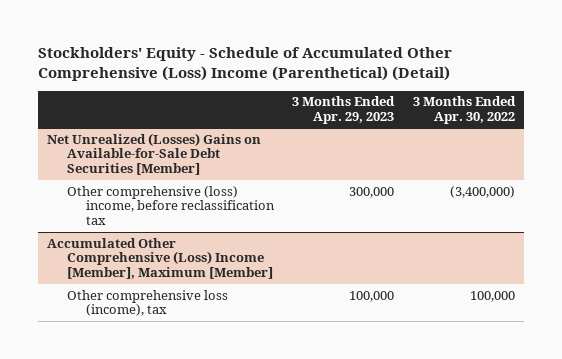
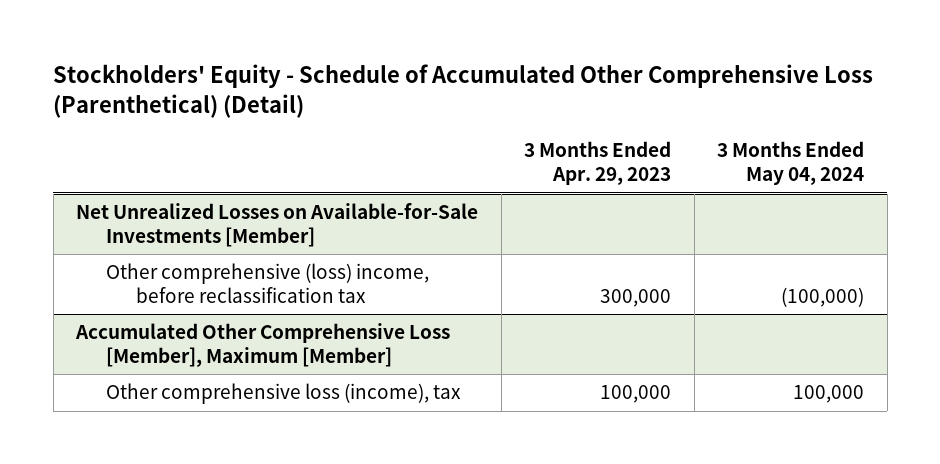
[37,46,452,81] Stockholders' Equity - Schedule of Accumulated Other Comprehensive (Loss) Income (Parenthetical) (Detail) -> [53,64,874,118] Stockholders' Equity - Schedule of Accumulated Other Comprehensive Loss (Parenthetical) (Detail)
[412,96,516,125] 3 Months Ended Apr. 30, 2022 -> none
none -> [717,141,865,186] 3 Months Ended May 04, 2024
[47,132,262,176] Net Unrealized (Losses) Gains on Available-for-Sale Debt Securities [Member] -> [76,203,479,248] Net Unrealized Losses on Available-for-Sale Investments [Member]
[47,237,273,280] Accumulated Other Comprehensive (Loss) Income [Member], Maximum [Member] -> [75,323,451,368] Accumulated Other Comprehensive Loss [Member], Maximum [Member]

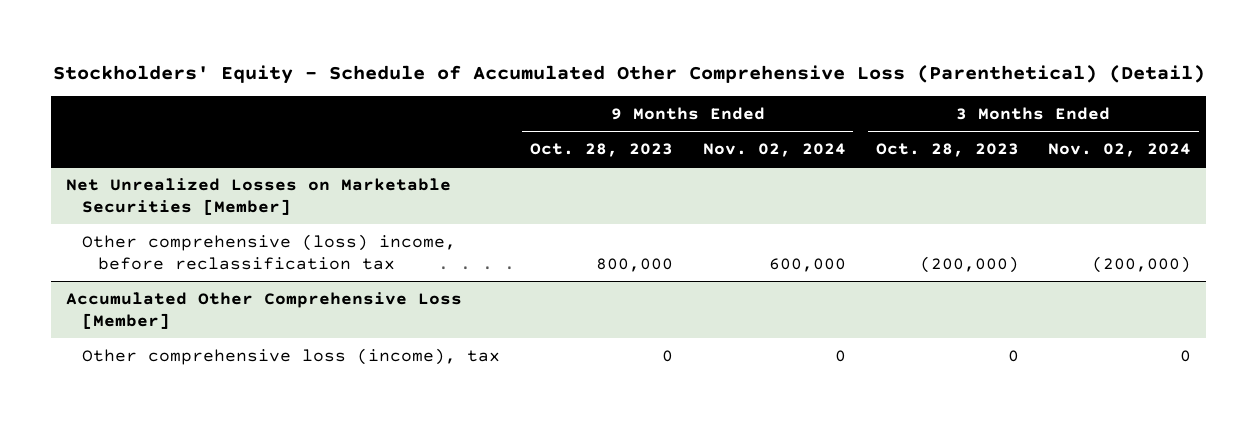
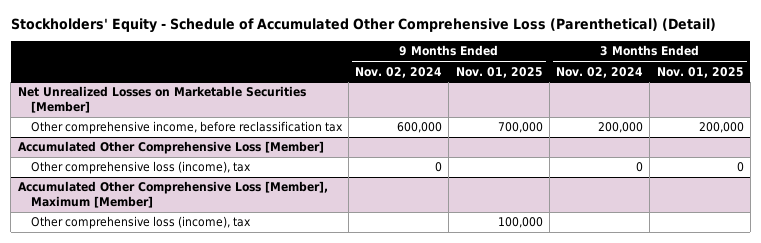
[529,142,673,157] Oct. 28, 2023 -> none
[875,142,1019,157] Oct. 28, 2023 -> none
none -> [455,66,543,78] Nov. 01, 2025
none -> [656,66,744,78] Nov. 01, 2025
[82,233,457,270] Other comprehensive (loss) income, before reclassification tax -> [30,121,343,135] Other comprehensive income, before reclassification tax
[1092,255,1192,273] (200,000) -> [598,122,644,134] 200,000
none -> [17,181,328,209] Accumulated Other Comprehensive Loss [Member], Maximum [Member]
none -> [30,216,251,230] Other comprehensive loss (income), tax

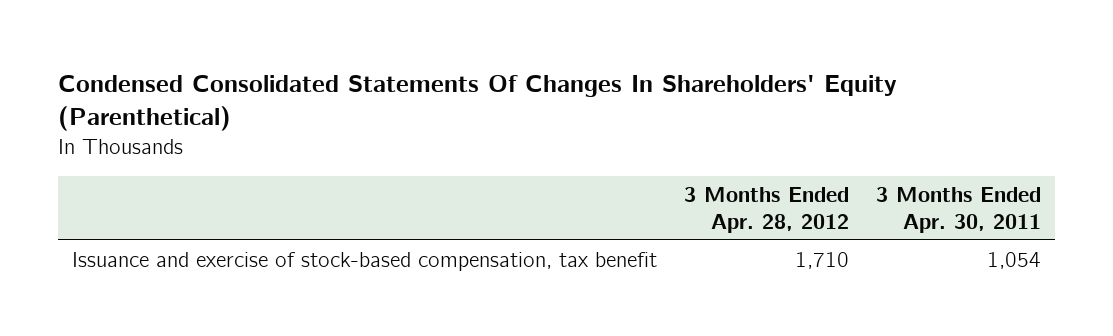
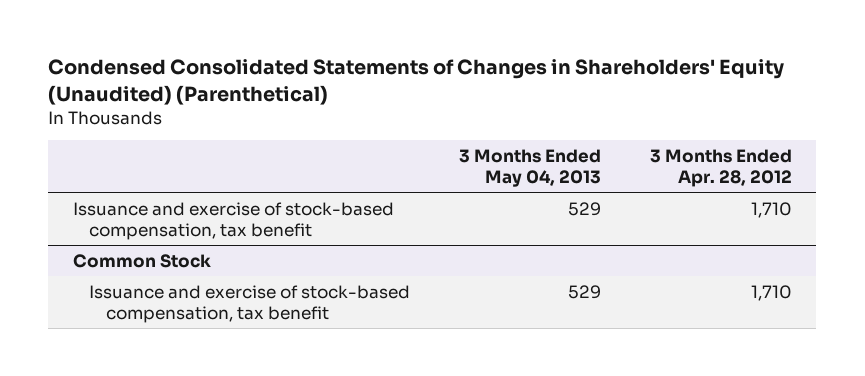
[58,74,898,132] Condensed Consolidated Statements Of Changes In Shareholders' Equity (Parenthetical) -> [48,59,785,105] Condensed Consolidated Statements of Changes in Shareholders' Equity (Unaudited) (Parenthetical)
[876,186,1042,233] 3 Months Ended Apr. 30, 2011 -> none
none -> [459,149,602,187] 3 Months Ended May 04, 2013
none -> [72,253,211,268] Common Stock
none -> [89,284,411,323] Issuance and exercise of stock-based compensation, tax benefit

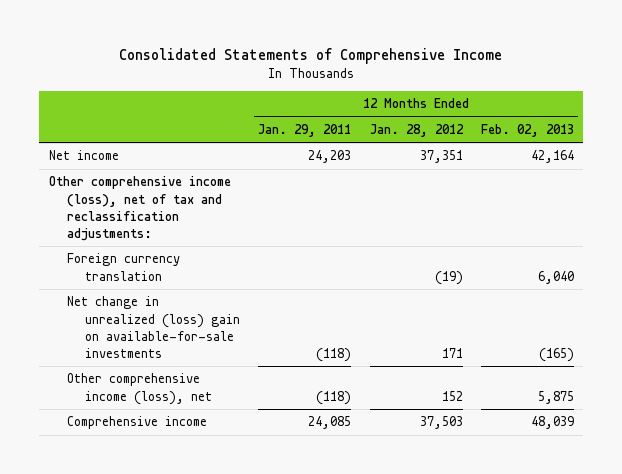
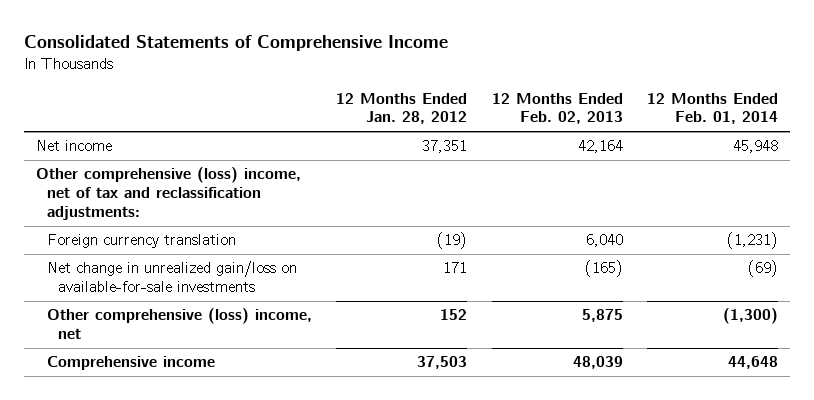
[258,124,352,138] Jan. 29, 2011 -> none
none -> [646,92,778,125] 12 Months Ended Feb. 01, 2014
[48,176,231,241] Other comprehensive income (loss), net of tax and reclassification adjustments: -> [36,167,302,220] Other comprehensive (loss) income, net of tax and reclassification adjustments:
[66,296,241,358] Net change in unrealized (loss) gain on available-for-sale investments -> [47,261,298,293] Net change in unrealized gain/loss on available-for-sale investments
[66,373,213,405] Other comprehensive income (loss), net -> [47,308,313,340] Other comprehensive (loss) income, net

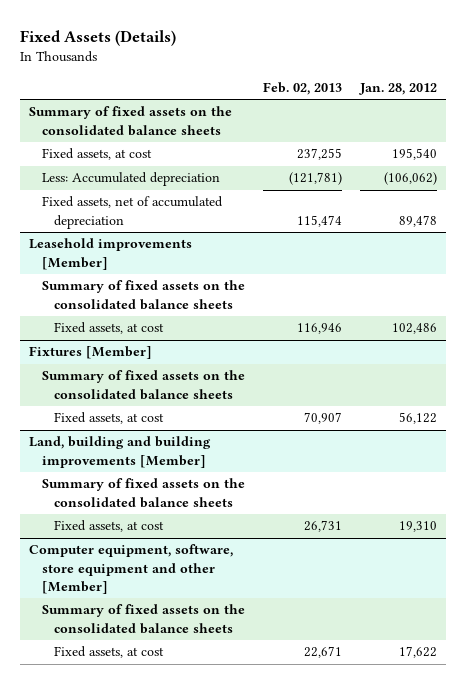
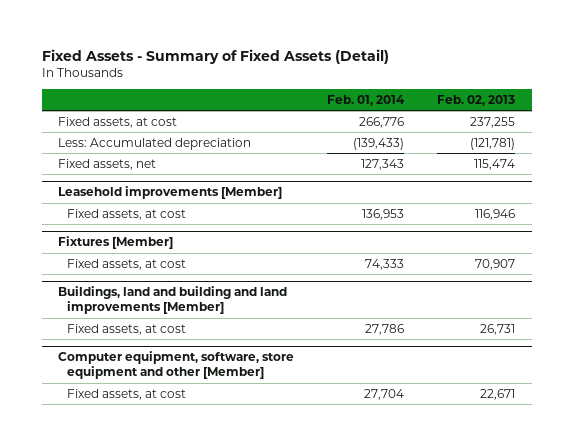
[20,30,177,47] Fixed Assets (Details) -> [42,48,390,64] Fixed Assets - Summary of Fixed Assets (Detail)
[358,83,437,96] Jan. 28, 2012 -> none
none -> [327,95,406,107] Feb. 01, 2014
[29,106,233,136] Summary of fixed assets on the consolidated balance sheets -> none
[41,196,223,229] Fixed assets, net of accumulated depreciation -> [58,158,157,170] Fixed assets, net
[41,280,245,310] Summary of fixed assets on the consolidated balance sheets -> none
[41,370,245,400] Summary of fixed assets on the consolidated balance sheets -> none
[41,478,245,508] Summary of fixed assets on the consolidated balance sheets -> none
[29,436,212,468] Land, building and building improvements [Member] -> [58,286,288,315] Buildings, land and building and land improvements [Member]
[41,604,245,634] Summary of fixed assets on the consolidated balance sheets -> none

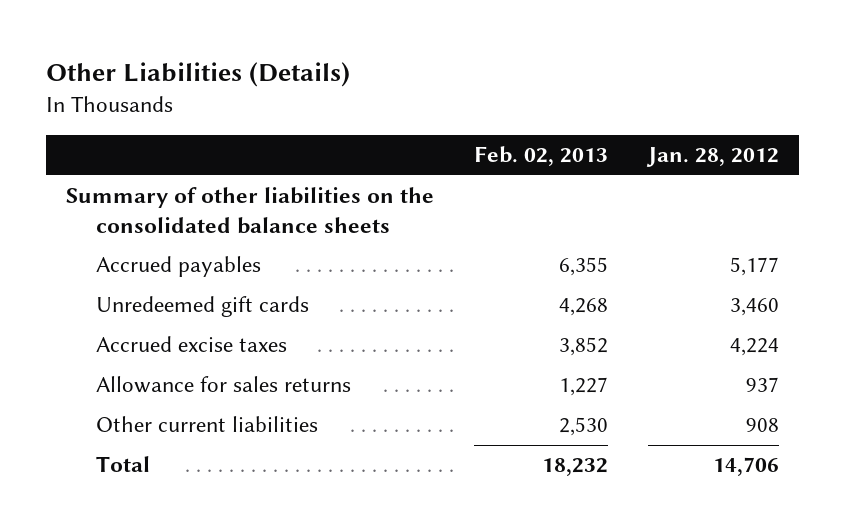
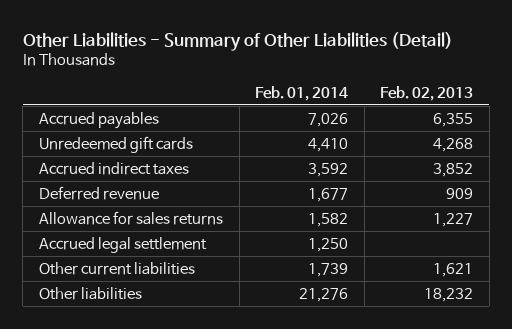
[45,62,350,88] Other Liabilities (Details) -> [22,31,453,51] Other Liabilities - Summary of Other Liabilities (Detail)
[645,147,779,168] Jan. 28, 2012 -> none
none -> [255,85,349,101] Feb. 01, 2014
[65,187,434,234] Summary of other liabilities on the consolidated balance sheets -> none
[96,336,288,353] Accrued excise taxes -> [38,161,189,175] Accrued indirect taxes
none -> [38,185,159,200] Deferred revenue
none -> [38,236,207,253] Accrued legal settlement
[558,417,608,437] 2,530 -> [433,262,474,277] 1,621
[96,456,151,473] Total -> [38,286,142,300] Other liabilities

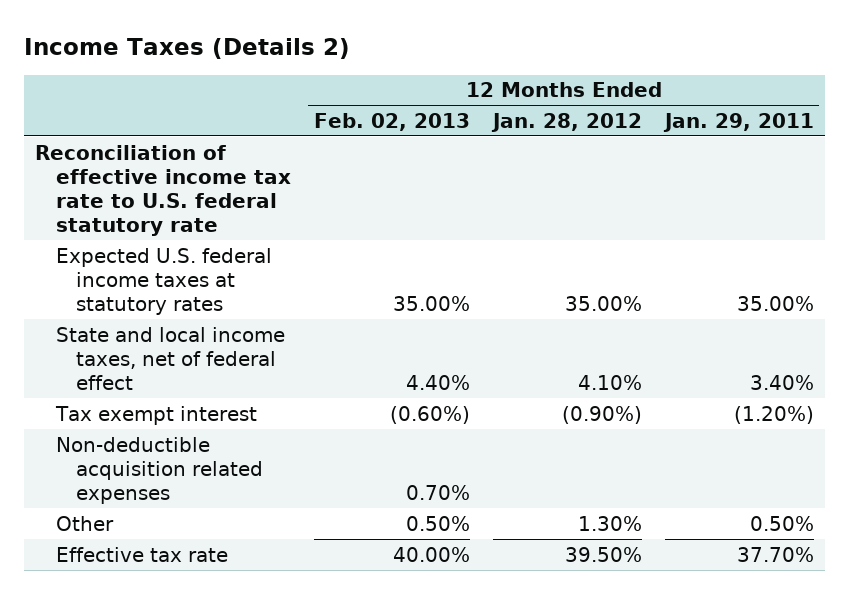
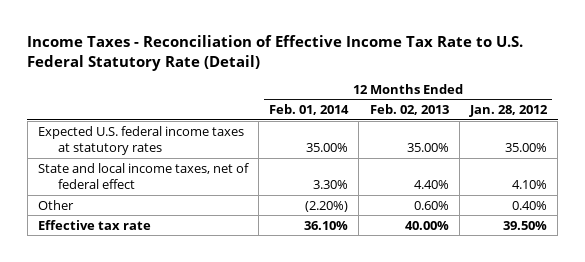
[23,37,350,59] Income Taxes (Details 2) -> [27,35,524,71] Income Taxes - Reconciliation of Effective Income Tax Rate to U.S. Federal Statutory Rate (Detail)
[662,112,814,132] Jan. 29, 2011 -> none
none -> [269,104,350,116] Feb. 01, 2014
[35,144,291,236] Reconciliation of effective income tax rate to U.S. federal statutory rate -> none
[54,405,257,425] Tax exempt interest -> none
[55,436,264,504] Non-deductible acquisition related expenses -> none
[405,515,470,531] 0.50% -> [413,200,449,210] 0.60%
[577,515,642,531] 1.30% -> [511,200,547,210] 0.40%

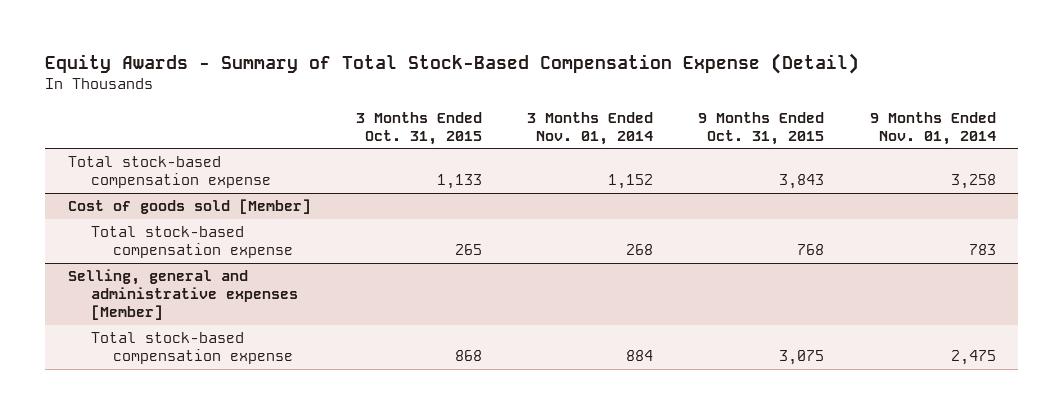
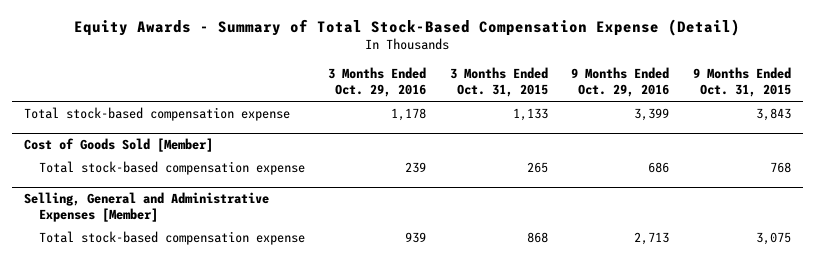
[527,111,654,145] 3 Months Ended Nov. 01, 2014 -> none
[869,111,996,145] 9 Months Ended Nov. 01, 2014 -> none
none -> [328,67,427,98] 3 Months Ended Oct. 29, 2016
none -> [571,67,670,98] 9 Months Ended Oct. 29, 2016
[68,199,312,215] Cost of goods sold [Member] -> [23,138,213,153] Cost of Goods Sold [Member]
[68,269,298,321] Selling, general and administrative expenses [Member] -> [23,192,269,223] Selling, General and Administrative Expenses [Member]

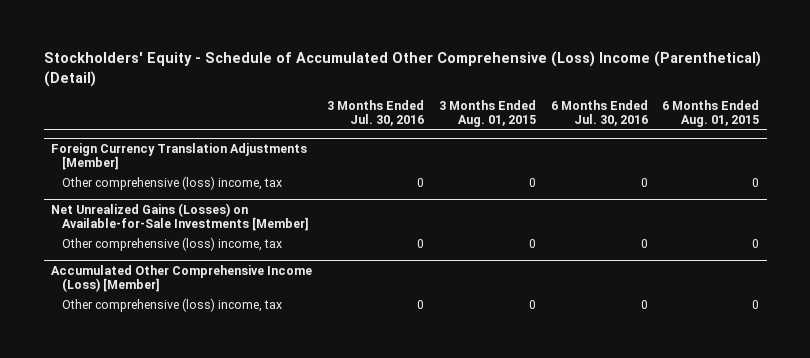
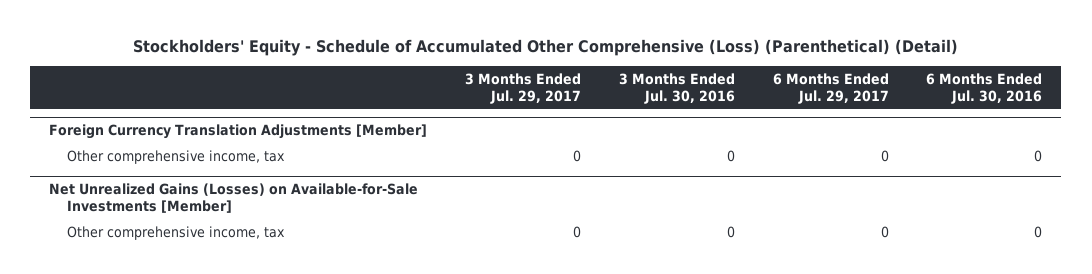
[43,51,761,87] Stockholders' Equity - Schedule of Accumulated Other Comprehensive (Loss) Income (Parenthetical) (Detail) -> [132,39,958,57] Stockholders' Equity - Schedule of Accumulated Other Comprehensive (Loss) (Parenthetical) (Detail)
[438,99,536,128] 3 Months Ended Aug. 01, 2015 -> none
[662,99,760,128] 6 Months Ended Aug. 01, 2015 -> none
none -> [464,72,581,105] 3 Months Ended Jul. 29, 2017
none -> [772,72,889,105] 6 Months Ended Jul. 29, 2017
[61,176,282,191] Other comprehensive (loss) income, tax -> [67,149,286,164] Other comprehensive income, tax
[50,264,312,293] Accumulated Other Comprehensive Income (Loss) [Member] -> none
[61,298,282,313] Other comprehensive (loss) income, tax -> none
[61,237,282,252] Other comprehensive (loss) income, tax -> [67,225,286,240] Other comprehensive income, tax

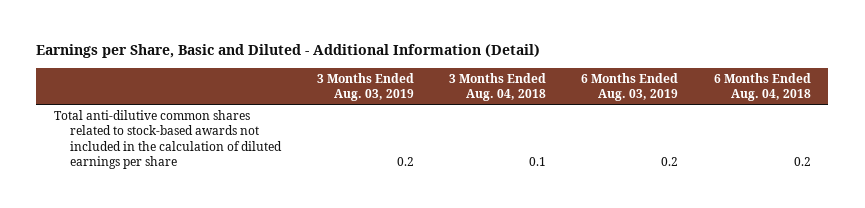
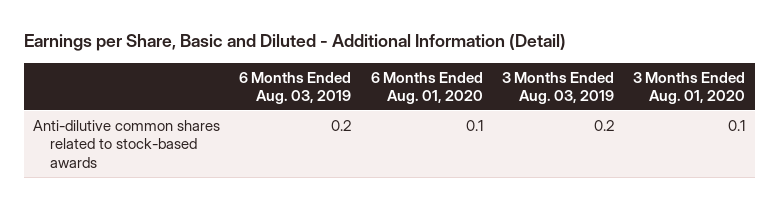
[448,72,546,101] 3 Months Ended Aug. 04, 2018 -> none
[713,72,811,101] 6 Months Ended Aug. 04, 2018 -> none
none -> [370,71,483,104] 6 Months Ended Aug. 01, 2020
none -> [633,71,746,104] 3 Months Ended Aug. 01, 2020
[54,110,283,169] Total anti-dilutive common shares related to stock-based awards not included in the calculation of diluted earnings per share -> [33,120,221,168] Anti-dilutive common shares related to stock-based awards

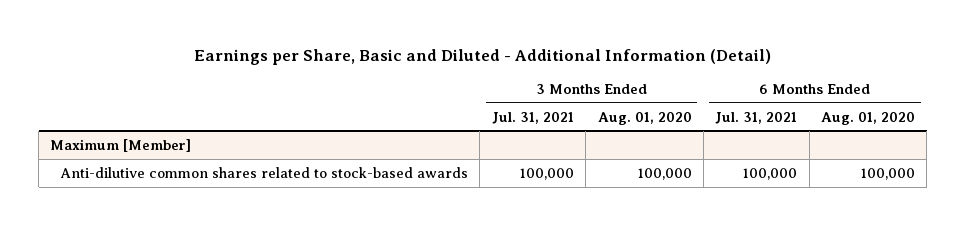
[239,71,352,104] 6 Months Ended Aug. 03, 2019 -> none
[501,71,614,104] 3 Months Ended Aug. 03, 2019 -> none
none -> [491,111,574,124] Jul. 31, 2021
none -> [715,111,798,124] Jul. 31, 2021
none -> [50,138,192,152] Maximum [Member]
[465,120,483,132] 0.1 -> [860,167,915,180] 100,000
[728,120,746,132] 0.1 -> [637,167,692,180] 100,000

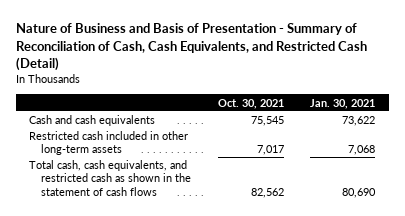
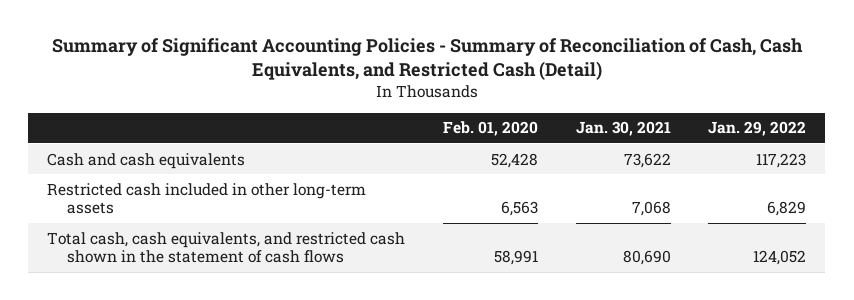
[15,23,367,72] Nature of Business and Basis of Presentation - Summary of Reconciliation of Cash, Cash Equivalents, and Restricted Cash (Detail) -> [51,38,803,81] Summary of Significant Accounting Policies - Summary of Reconciliation of Cash, Cash Equivalents, and Restricted Cash (Detail)
[217,98,284,109] Oct. 30, 2021 -> none
none -> [442,121,538,137] Feb. 01, 2020
none -> [708,121,807,137] Jan. 29, 2022
[29,160,191,196] Total cash, cash equivalents, and restricted cash as shown in the statement of cash flows -> [47,231,406,264] Total cash, cash equivalents, and restricted cash shown in the statement of cash flows

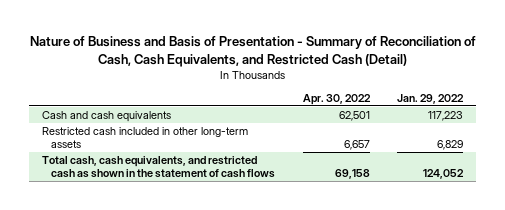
[51,38,803,81] Summary of Significant Accounting Policies - Summary of Reconciliation of Cash, Cash Equivalents, and Restricted Cash (Detail) -> [29,36,476,67] Nature of Business and Basis of Presentation - Summary of Reconciliation of Cash, Cash Equivalents, and Restricted Cash (Detail)
[442,121,538,137] Feb. 01, 2020 -> none
[575,121,671,137] Jan. 30, 2021 -> none
none -> [302,93,371,105] Apr. 30, 2022
[47,231,406,264] Total cash, cash equivalents, and restricted cash shown in the statement of cash flows -> [42,155,276,179] Total cash, cash equivalents, and restricted cash as shown in the statement of cash flows

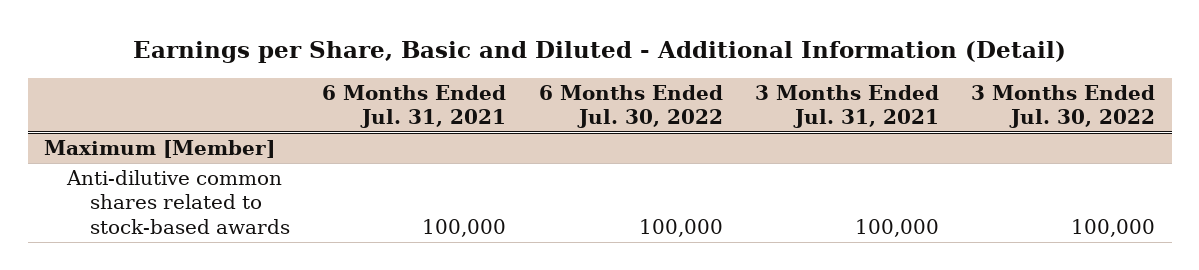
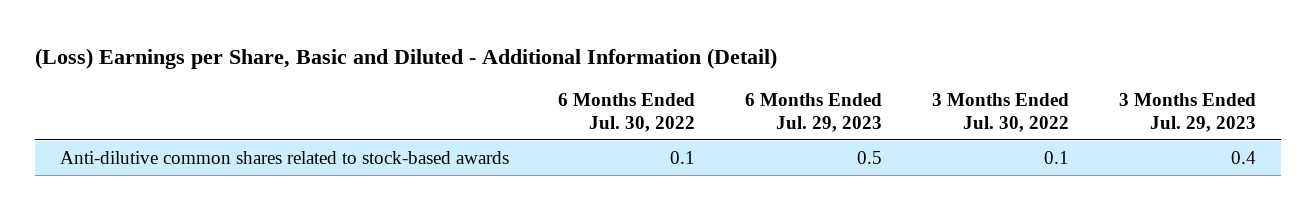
[132,41,1066,64] Earnings per Share, Basic and Diluted - Additional Information (Detail) -> [34,48,777,70] (Loss) Earnings per Share, Basic and Diluted - Additional Information (Detail)
[322,84,507,128] 6 Months Ended Jul. 31, 2021 -> none
[755,84,940,128] 3 Months Ended Jul. 31, 2021 -> none
none -> [745,93,883,132] 6 Months Ended Jul. 29, 2023
none -> [1118,93,1256,132] 3 Months Ended Jul. 29, 2023
[44,140,276,159] Maximum [Member] -> none
[638,218,723,237] 100,000 -> [670,151,696,165] 0.1
[1071,218,1156,237] 100,000 -> [1044,151,1070,165] 0.1

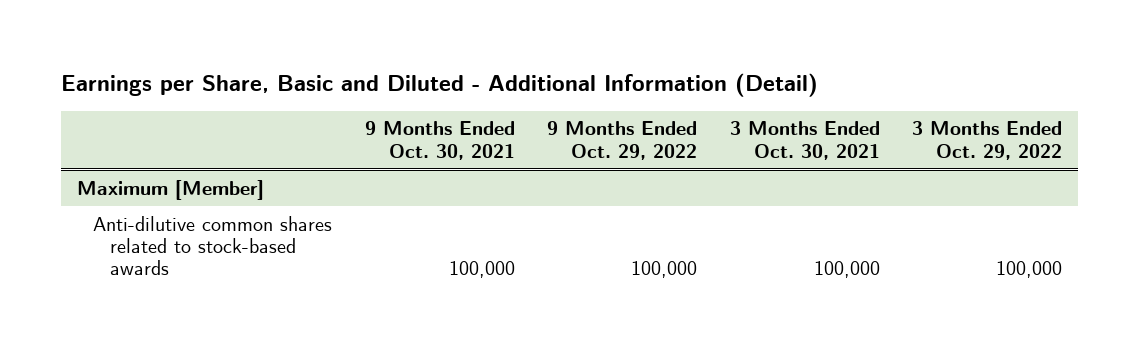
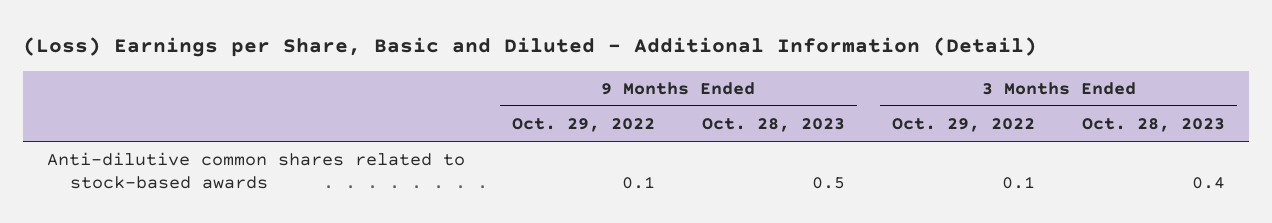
[61,73,819,98] Earnings per Share, Basic and Diluted - Additional Information (Detail) -> [23,37,1038,58] (Loss) Earnings per Share, Basic and Diluted - Additional Information (Detail)
[364,121,515,160] 9 Months Ended Oct. 30, 2021 -> none
[729,121,880,160] 3 Months Ended Oct. 30, 2021 -> none
none -> [702,118,846,133] Oct. 28, 2023
none -> [1082,118,1226,133] Oct. 28, 2023
[77,179,265,200] Maximum [Member] -> none
[631,261,698,279] 100,000 -> [621,175,655,189] 0.1
[996,261,1063,279] 100,000 -> [1002,175,1036,189] 0.1

